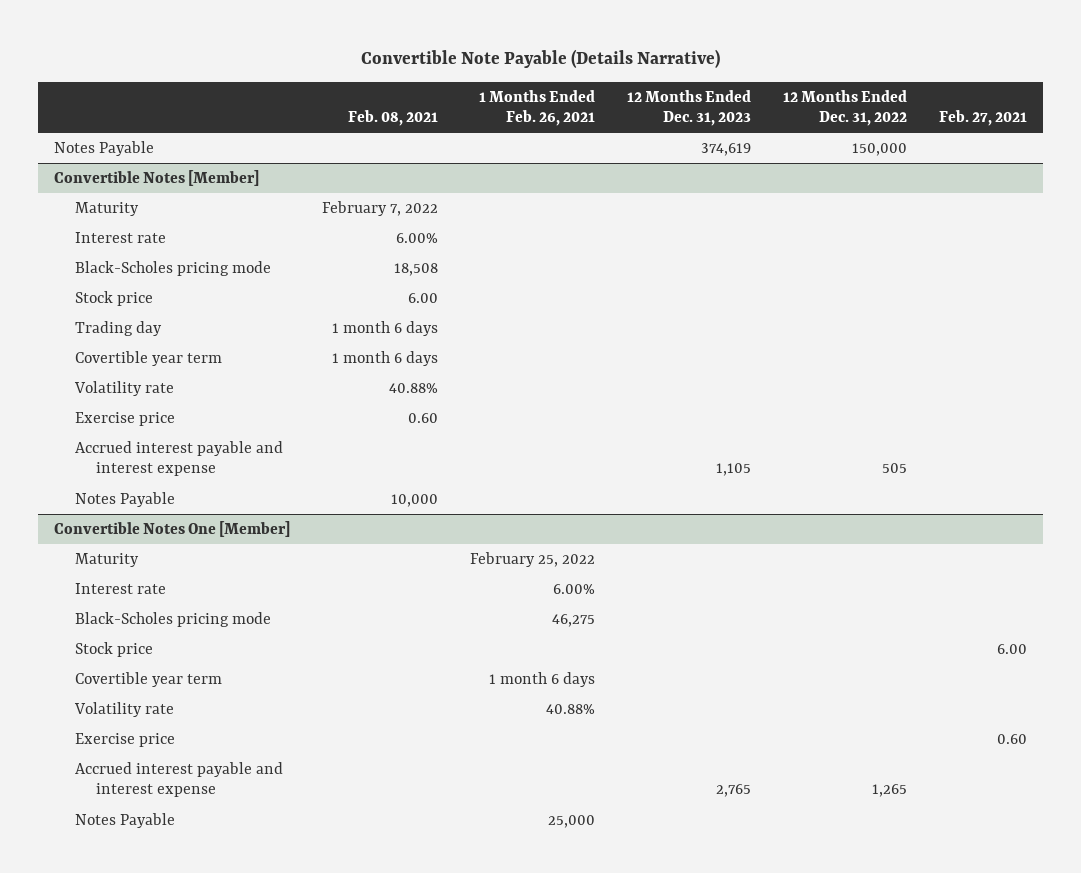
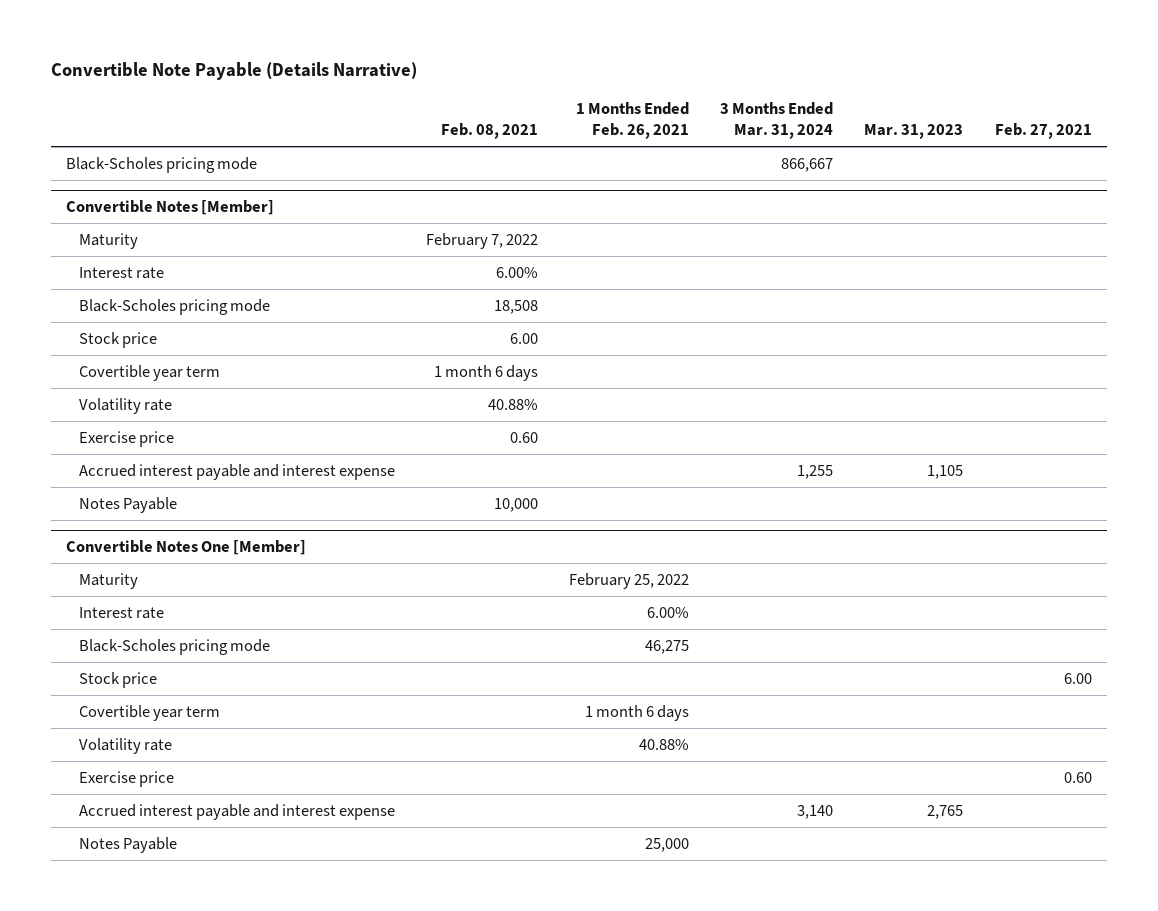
[627,89,752,127] 12 Months Ended Dec. 31, 2023 -> none
[783,89,908,127] 12 Months Ended Dec. 31, 2022 -> none
none -> [720,102,834,140] 3 Months Ended Mar. 31, 2024
none -> [864,124,964,140] Mar. 31, 2023
[53,140,154,156] Notes Payable -> none
none -> [66,156,258,173] Black-Scholes pricing mode
[74,320,162,336] Trading day -> none

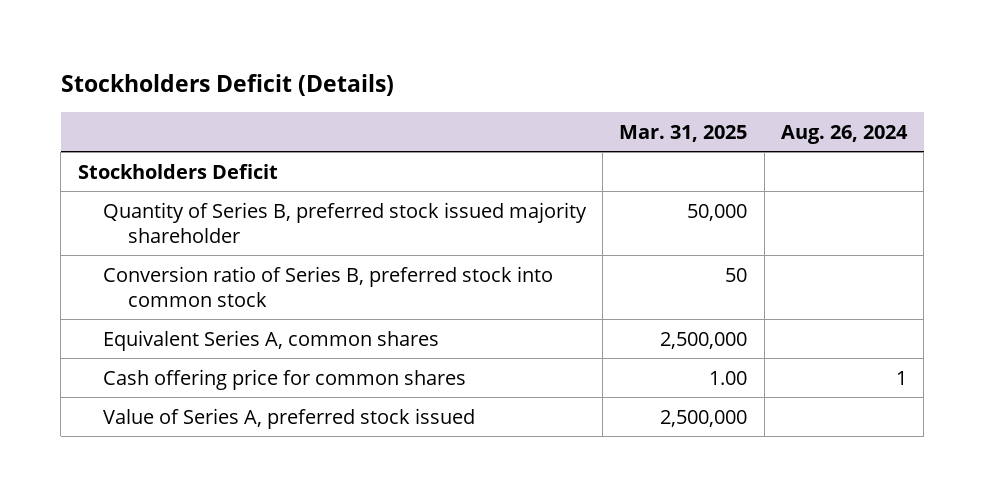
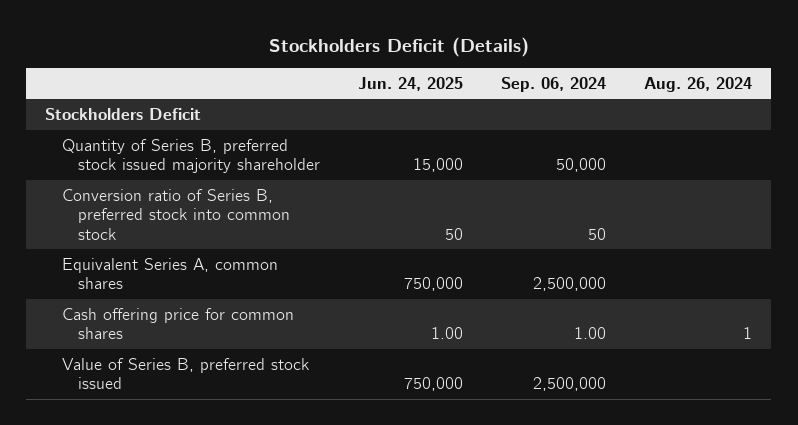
[619,125,748,143] Mar. 31, 2025 -> none
none -> [358,76,464,91] Jun. 24, 2025
none -> [501,76,607,92] Sep. 06, 2024
[102,407,475,429] Value of Series A, preferred stock issued -> [61,357,309,390] Value of Series B, preferred stock issued

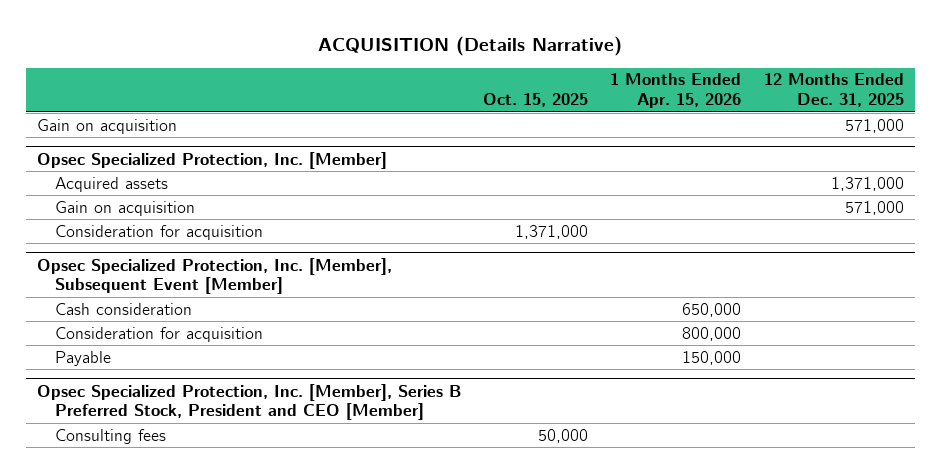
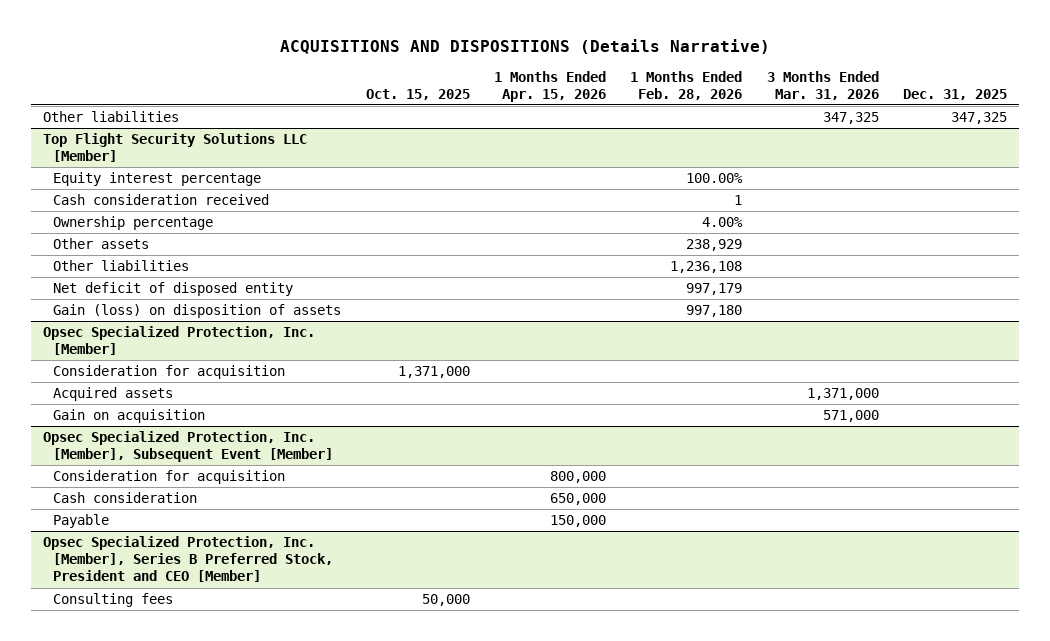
[318,36,623,57] ACQUISITION (Details Narrative) -> [280,38,771,54] ACQUISITIONS AND DISPOSITIONS (Details Narrative)
[763,73,904,108] 12 Months Ended Dec. 31, 2025 -> none
none -> [630,70,743,100] 1 Months Ended Feb. 28, 2026
none -> [766,70,879,100] 3 Months Ended Mar. 31, 2026
none -> [903,88,1008,100] Dec. 31, 2025
[36,118,177,134] Gain on acquisition -> none
none -> [42,111,179,123] Other liabilities
none -> [42,133,307,163] Top Flight Security Solutions LLC [Member]
none -> [53,172,262,187] Equity interest percentage
none -> [53,194,270,206] Cash consideration received
none -> [53,216,214,231] Ownership percentage
none -> [53,238,150,250] Other assets
none -> [53,260,190,272] Other liabilities
none -> [53,282,294,297] Net deficit of disposed entity
none -> [53,304,342,319] Gain (loss) on disposition of assets
[54,224,263,240] Consideration for acquisition -> [53,365,286,380] Consideration for acquisition
[54,302,192,315] Cash consideration -> [53,492,198,504] Cash consideration

